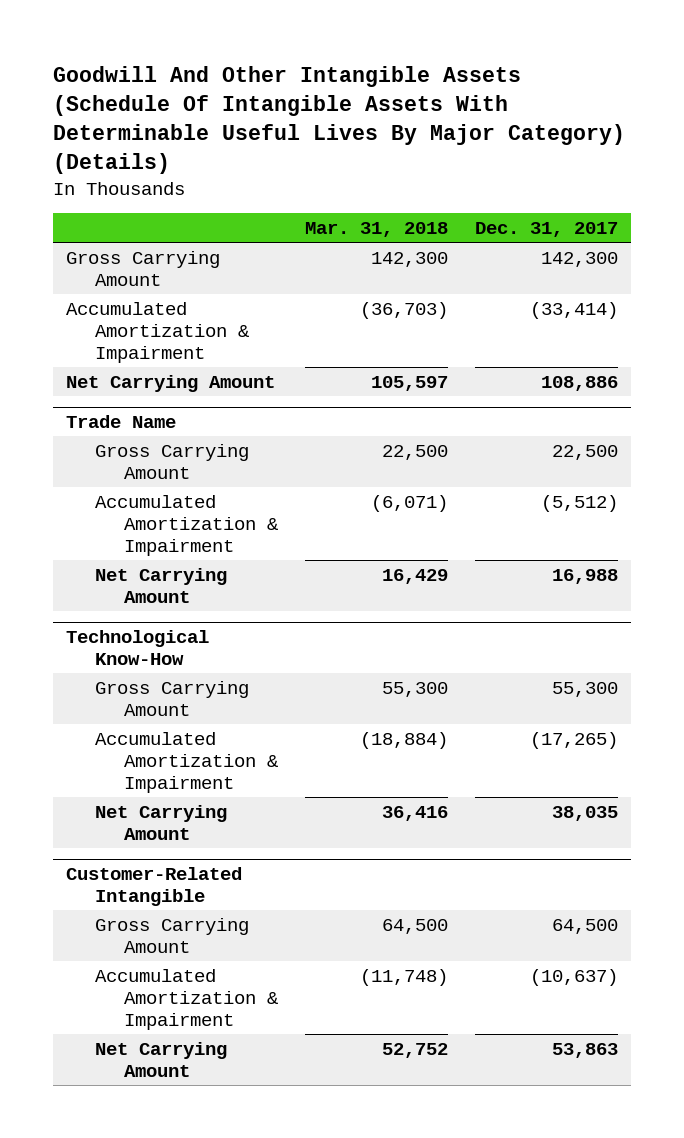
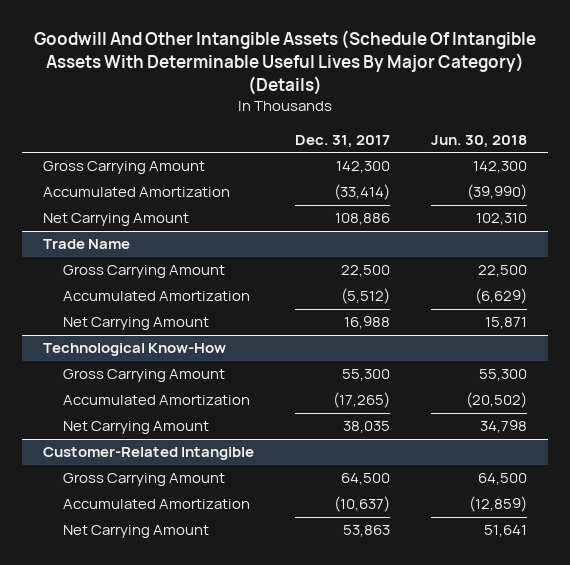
[304,221,448,237] Mar. 31, 2018 -> none
none -> [431,134,528,148] Jun. 30, 2018
[66,301,250,364] Accumulated Amortization & Impairment -> [42,187,230,198] Accumulated Amortization
[95,494,278,557] Accumulated Amortization & Impairment -> [63,291,251,302] Accumulated Amortization
[95,731,278,794] Accumulated Amortization & Impairment -> [63,395,251,406] Accumulated Amortization
[95,968,278,1031] Accumulated Amortization & Impairment -> [63,499,251,510] Accumulated Amortization

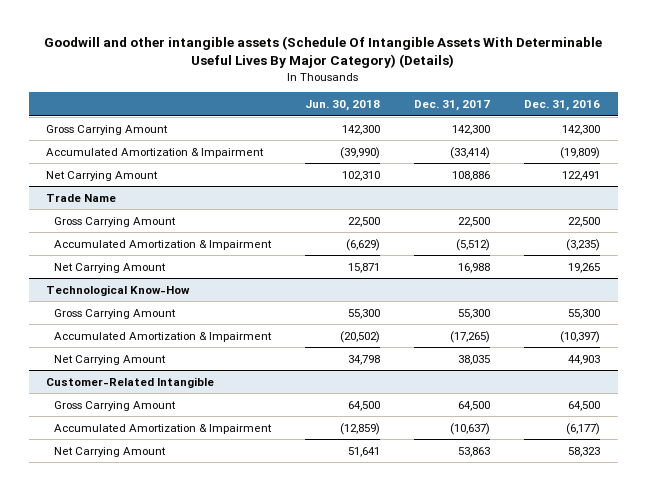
[34,30,537,96] Goodwill And Other Intangible Assets (Schedule Of Intangible Assets With Determinable Useful Lives By Major Category) (Details) -> [44,35,603,69] Goodwill and other intangible assets (Schedule Of Intangible Assets With Determinable Useful Lives By Major Category) (Details)
none -> [524,100,601,112] Dec. 31, 2016
[42,187,230,198] Accumulated Amortization -> [45,147,264,158] Accumulated Amortization & Impairment
[63,291,251,302] Accumulated Amortization -> [54,239,273,250] Accumulated Amortization & Impairment
[63,395,251,406] Accumulated Amortization -> [54,331,273,342] Accumulated Amortization & Impairment
[63,499,251,510] Accumulated Amortization -> [54,423,273,434] Accumulated Amortization & Impairment

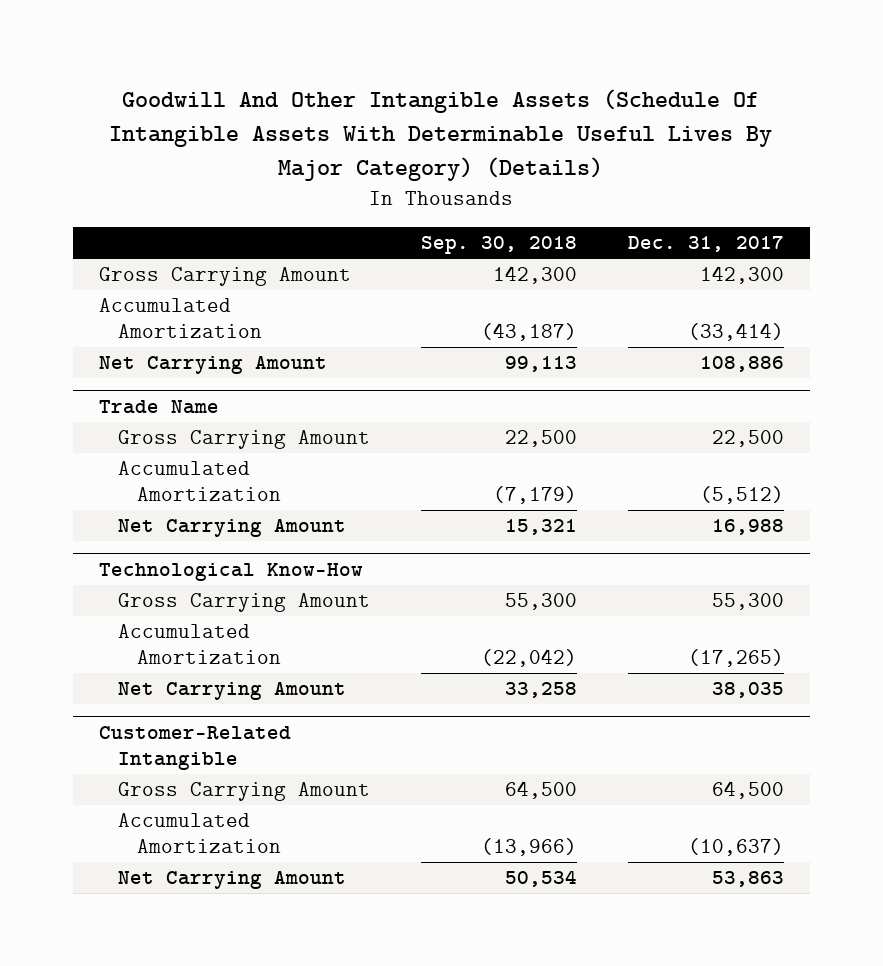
[44,35,603,69] Goodwill and other intangible assets (Schedule Of Intangible Assets With Determinable Useful Lives By Major Category) (Details) -> [109,89,773,182] Goodwill And Other Intangible Assets (Schedule Of Intangible Assets With Determinable Useful Lives By Major Category) (Details)
[305,100,381,112] Jun. 30, 2018 -> none
[524,100,601,112] Dec. 31, 2016 -> none
none -> [420,236,577,255] Sep. 30, 2018
[45,147,264,158] Accumulated Amortization & Impairment -> [98,298,262,339] Accumulated Amortization
[54,239,273,250] Accumulated Amortization & Impairment -> [117,461,281,502] Accumulated Amortization
[54,331,273,342] Accumulated Amortization & Impairment -> [117,624,281,665] Accumulated Amortization
[54,423,273,434] Accumulated Amortization & Impairment -> [117,813,281,854] Accumulated Amortization

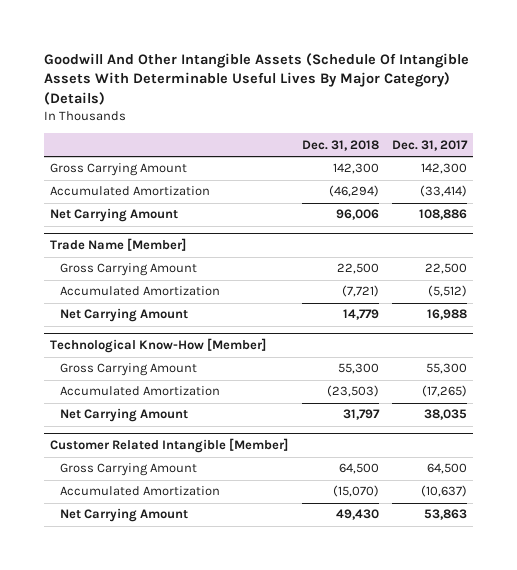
[420,236,577,255] Sep. 30, 2018 -> none
none -> [301,139,379,151] Dec. 31, 2018
[98,400,219,415] Trade Name -> [50,238,187,252] Trade Name [Member]
[98,563,363,582] Technological Know-How -> [50,338,267,354] Technological Know-How [Member]
[98,726,291,770] Customer-Related Intangible -> [50,438,289,454] Customer Related Intangible [Member]

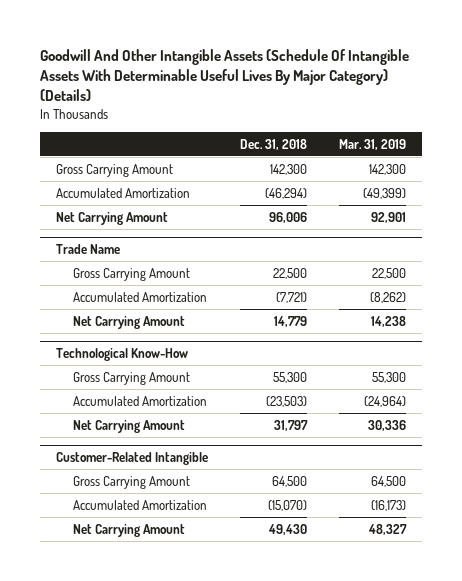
[391,139,468,151] Dec. 31, 2017 -> none
none -> [338,138,406,150] Mar. 31, 2019
[50,238,187,252] Trade Name [Member] -> [56,243,121,254] Trade Name
[50,338,267,354] Technological Know-How [Member] -> [56,347,189,361] Technological Know-How
[50,438,289,454] Customer Related Intangible [Member] -> [56,451,209,465] Customer-Related Intangible

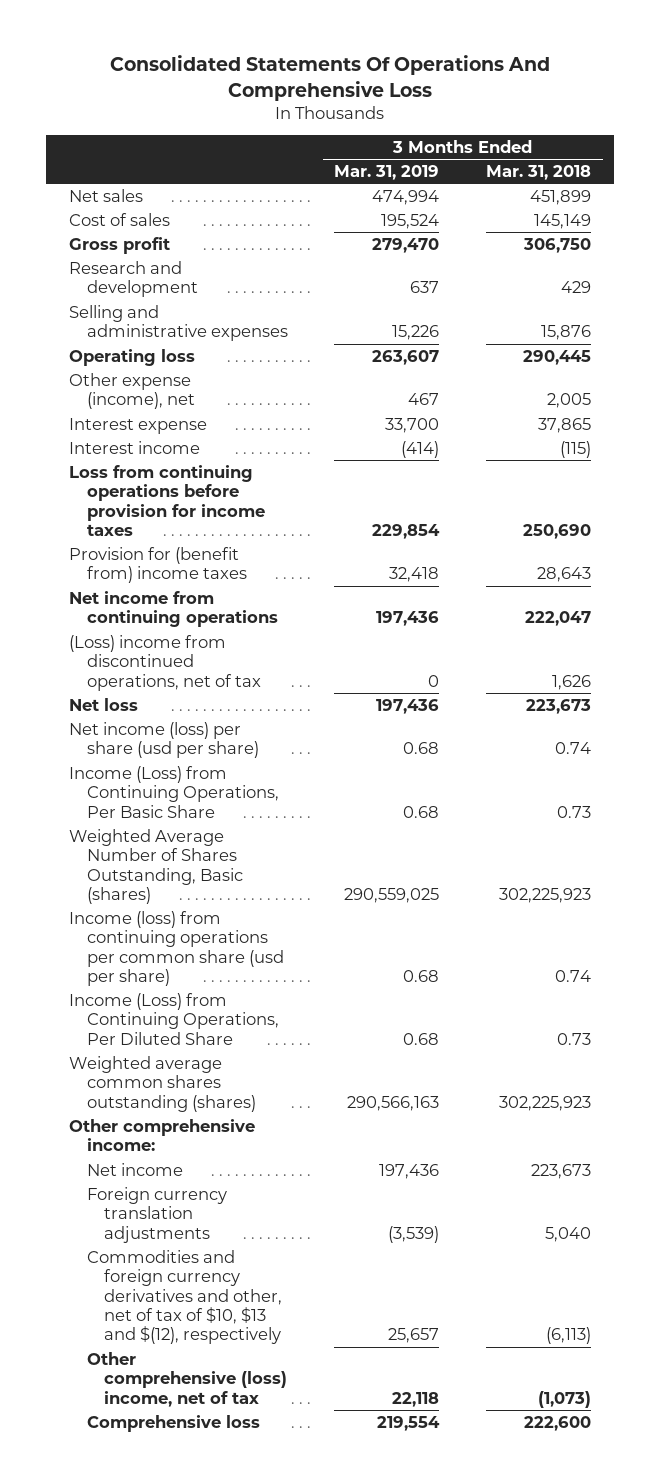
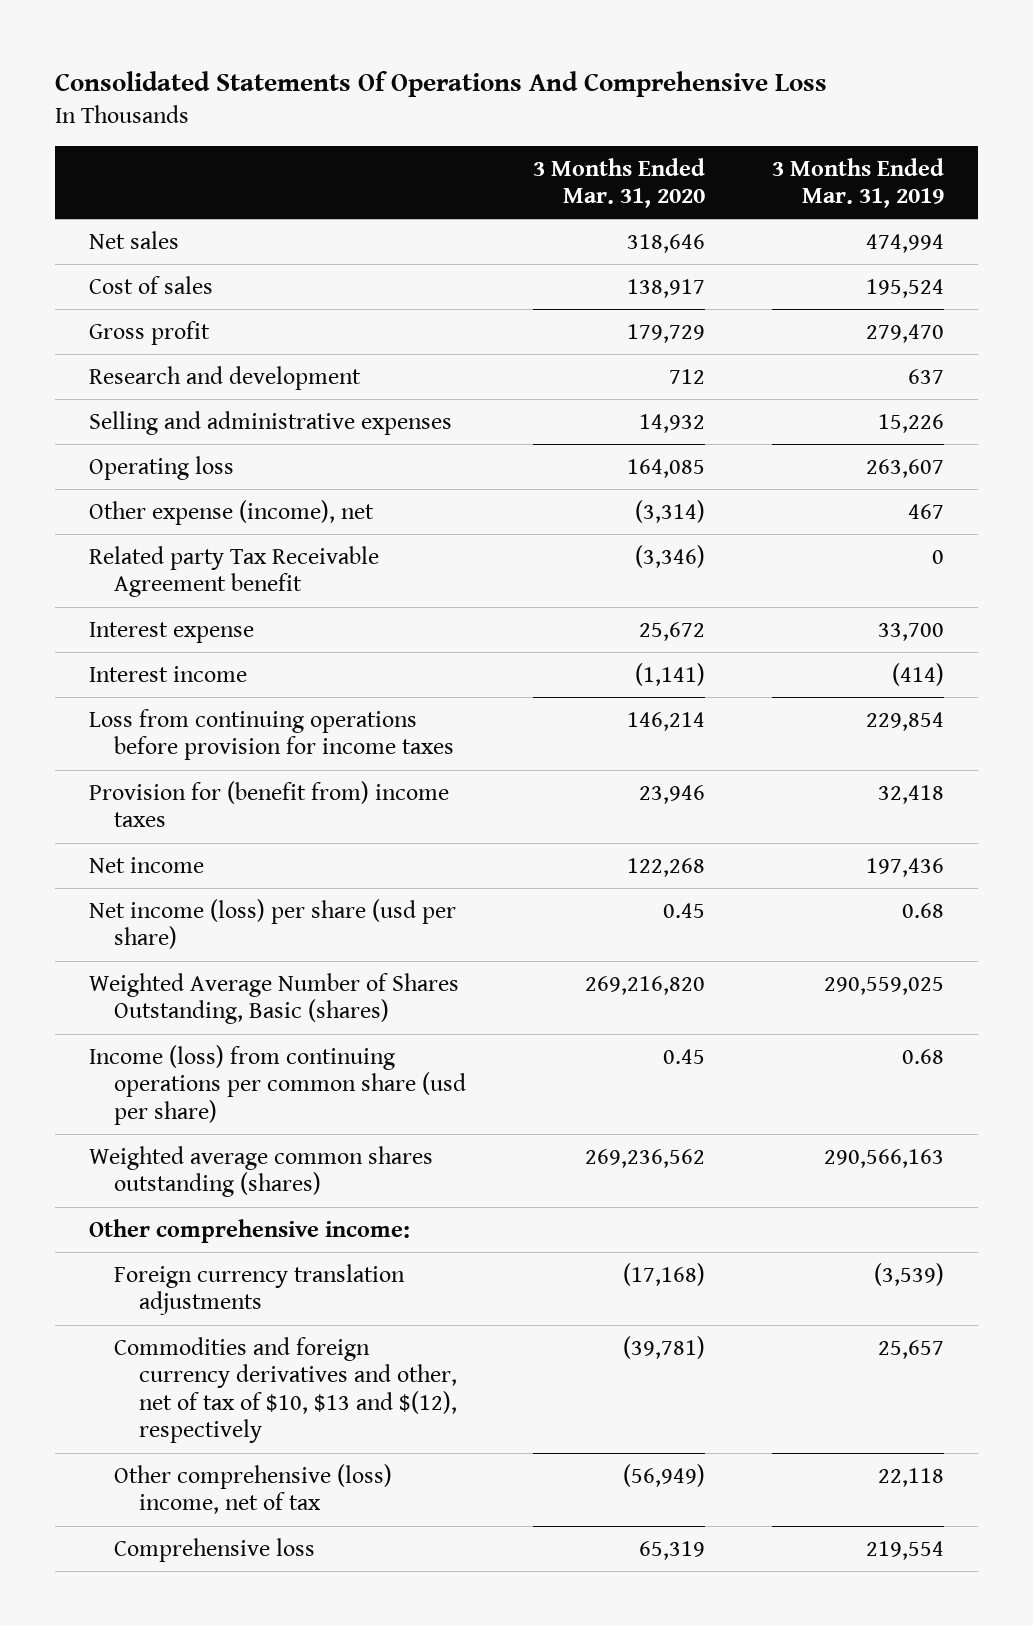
[485,165,591,181] Mar. 31, 2018 -> none
none -> [533,157,706,209] 3 Months Ended Mar. 31, 2020
none -> [88,545,379,598] Related party Tax Receivable Agreement benefit
[69,590,278,628] Net income from continuing operations -> none
[69,634,261,691] (Loss) income from discontinued operations, net of tax -> none
[69,697,139,711] Net loss -> none
[86,1162,183,1176] Net income -> [88,856,204,873] Net income
[69,765,279,818] Income (Loss) from Continuing Operations, Per Basic Share -> none
[69,992,279,1045] Income (Loss) from Continuing Operations, Per Diluted Share -> none

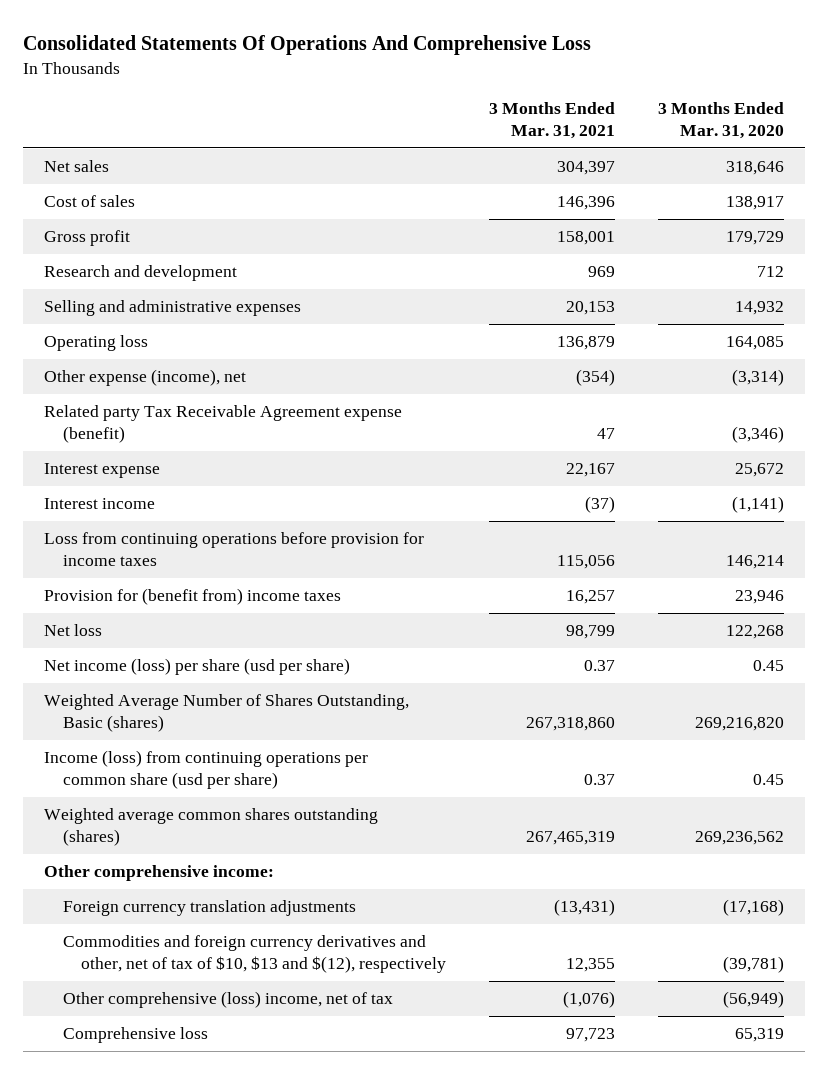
[772,157,945,209] 3 Months Ended Mar. 31, 2019 -> none
none -> [489,102,616,140] 3 Months Ended Mar. 31, 2021
[88,545,379,598] Related party Tax Receivable Agreement benefit -> [44,404,403,444] Related party Tax Receivable Agreement expense (benefit)
[88,856,204,873] Net income -> [44,623,103,636] Net loss

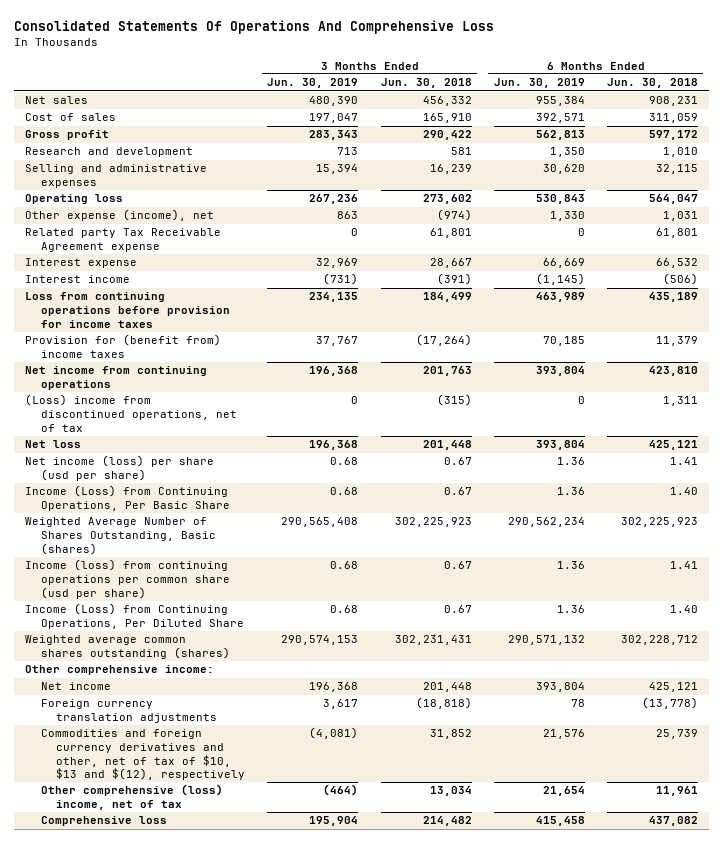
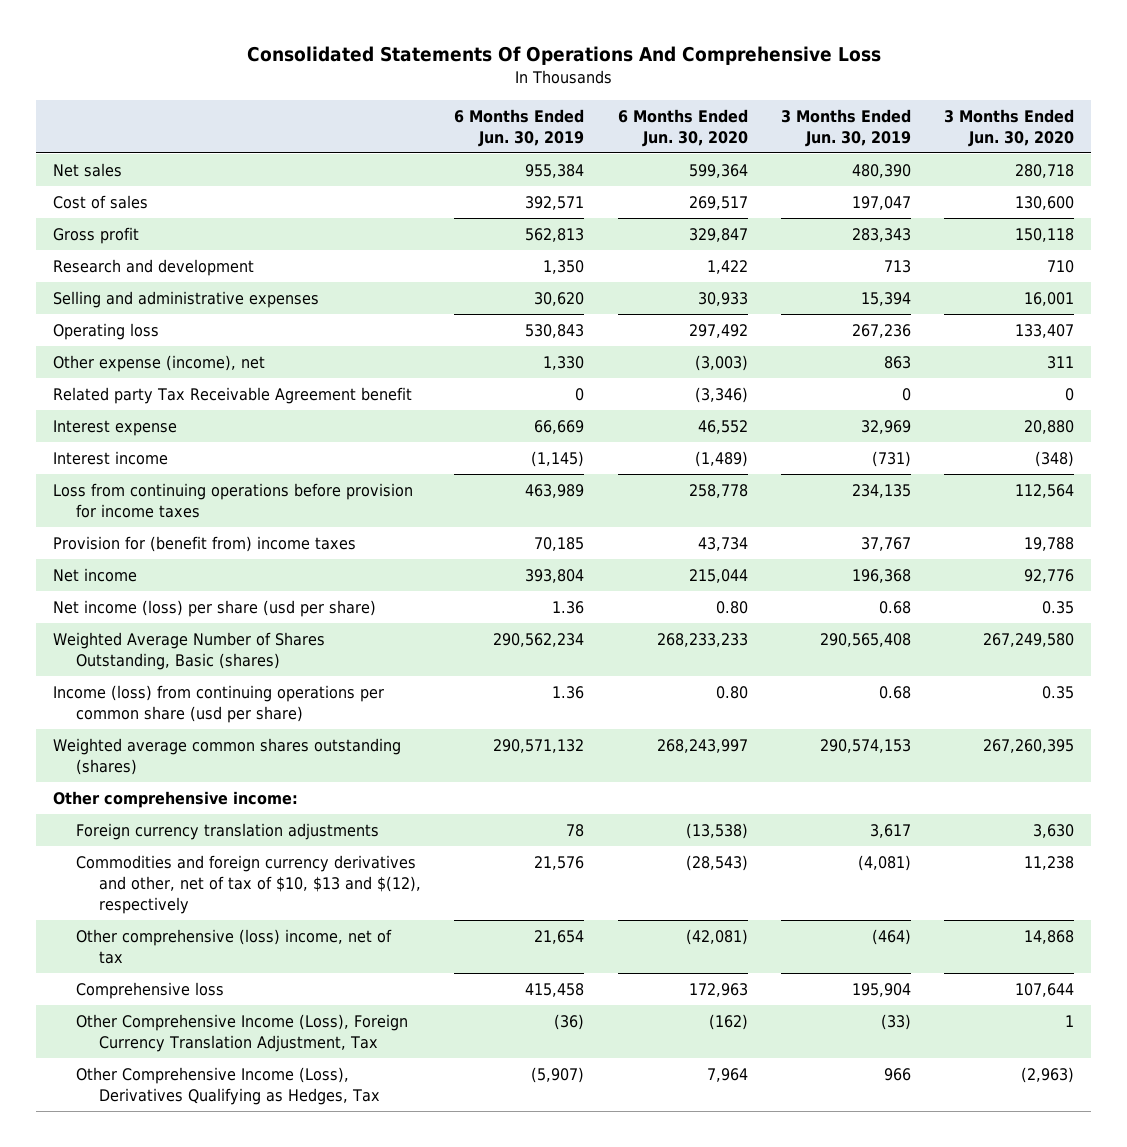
[380,78,472,89] Jun. 30, 2018 -> none
[606,78,698,89] Jun. 30, 2018 -> none
none -> [617,108,748,147] 6 Months Ended Jun. 30, 2020
none -> [944,108,1075,147] 3 Months Ended Jun. 30, 2020
[25,228,222,252] Related party Tax Receivable Agreement expense -> [52,387,412,405] Related party Tax Receivable Agreement benefit
[25,366,208,390] Net income from continuing operations -> none
[25,394,237,432] (Loss) income from discontinued operations, net of tax -> none
[25,440,82,449] Net loss -> none
[40,682,111,691] Net income -> [52,568,137,583] Net income
[25,485,230,511] Income (Loss) from Continuing Operations, Per Basic Share -> none
[25,603,244,629] Income (Loss) from Continuing Operations, Per Diluted Share -> none
none -> [75,1014,408,1053] Other Comprehensive Income (Loss), Foreign Currency Translation Adjustment, Tax
none -> [75,1067,380,1106] Other Comprehensive Income (Loss), Derivatives Qualifying as Hedges, Tax

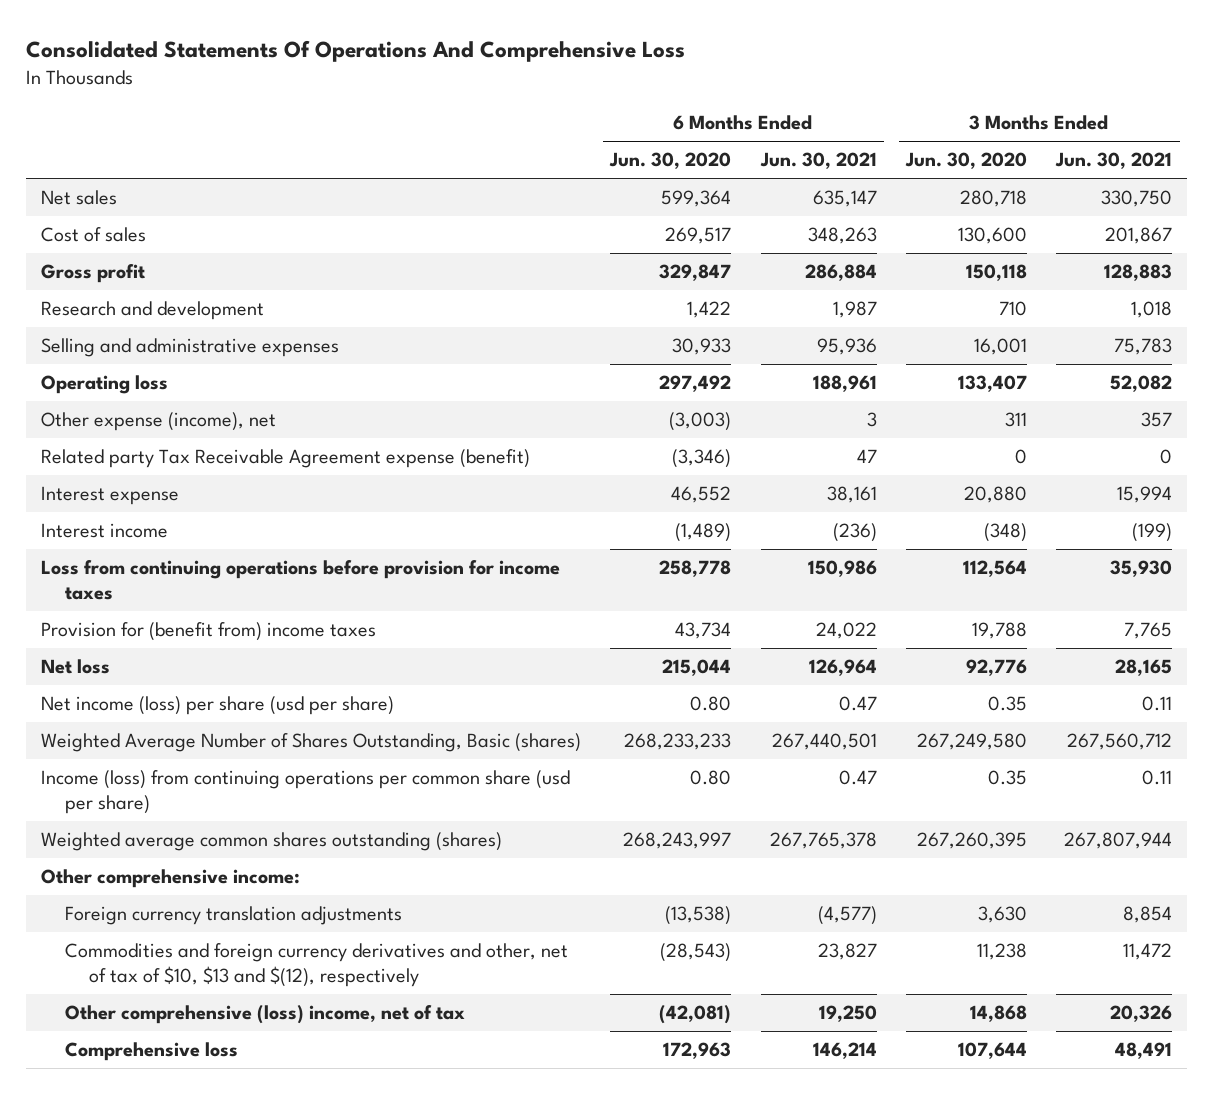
[454,108,585,147] 6 Months Ended Jun. 30, 2019 -> none
[780,108,911,147] 3 Months Ended Jun. 30, 2019 -> none
none -> [759,152,877,170] Jun. 30, 2021
none -> [1055,152,1173,170] Jun. 30, 2021
[52,387,412,405] Related party Tax Receivable Agreement benefit -> [41,448,531,468] Related party Tax Receivable Agreement expense (benefit)
[52,568,137,583] Net income -> [41,658,111,674] Net loss
[75,1014,408,1053] Other Comprehensive Income (Loss), Foreign Currency Translation Adjustment, Tax -> none
[75,1067,380,1106] Other Comprehensive Income (Loss), Derivatives Qualifying as Hedges, Tax -> none

